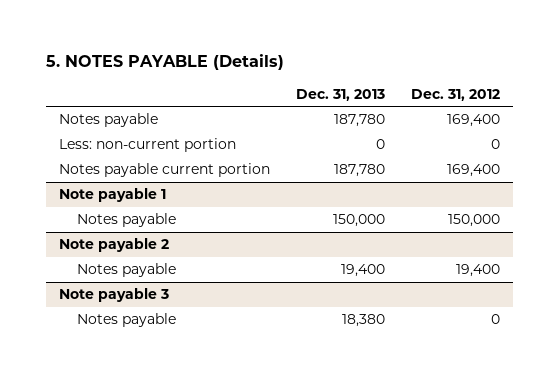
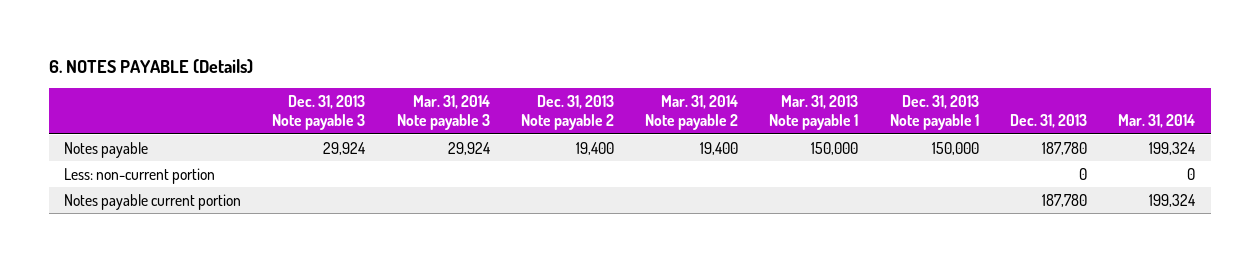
[45,54,284,71] 5. NOTES PAYABLE (Details) -> [48,58,253,74] 6. NOTES PAYABLE (Details)
[411,88,501,101] Dec. 31, 2012 -> none
none -> [272,94,366,131] Dec. 31, 2013 Note payable 3
none -> [396,94,490,131] Mar. 31, 2014 Note payable 3
none -> [520,94,614,131] Dec. 31, 2013 Note payable 2
none -> [645,94,739,131] Mar. 31, 2014 Note payable 2
none -> [769,94,859,131] Mar. 31, 2013 Note payable 1
none -> [889,94,979,131] Dec. 31, 2013 Note payable 1
none -> [1118,114,1196,129] Mar. 31, 2014
[58,188,166,203] Note payable 1 -> none
[77,213,177,228] Notes payable -> none
[58,238,169,253] Note payable 2 -> none
[77,263,177,278] Notes payable -> none
[58,288,169,303] Note payable 3 -> none
[77,313,177,328] Notes payable -> none

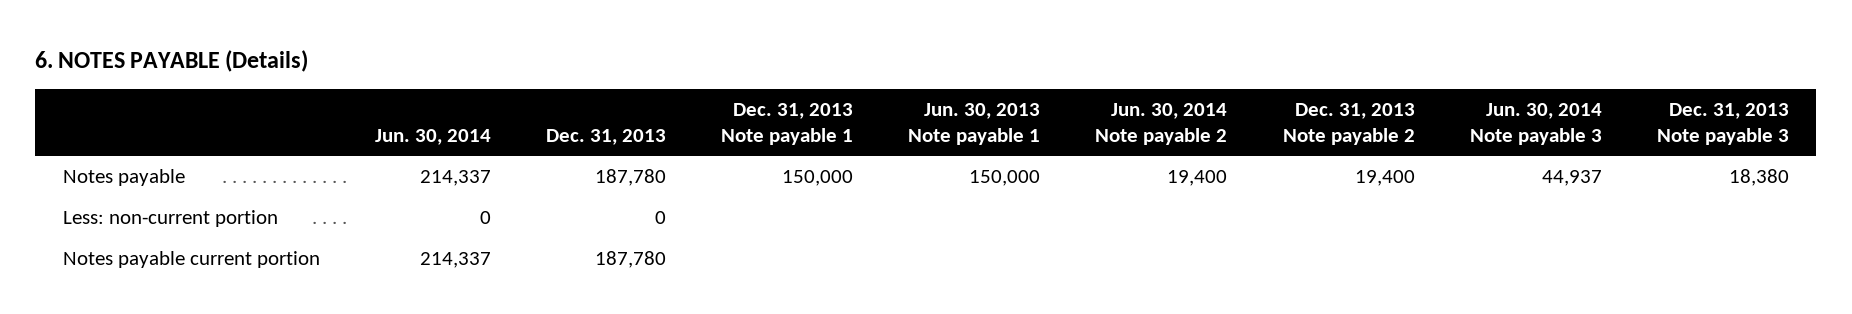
[396,94,490,131] Mar. 31, 2014 Note payable 3 -> none
[645,94,739,131] Mar. 31, 2014 Note payable 2 -> none
[769,94,859,131] Mar. 31, 2013 Note payable 1 -> none
[1118,114,1196,129] Mar. 31, 2014 -> none
none -> [375,128,492,145] Jun. 30, 2014
none -> [908,103,1041,145] Jun. 30, 2013 Note payable 1
none -> [1095,103,1228,145] Jun. 30, 2014 Note payable 2
none -> [1469,103,1602,145] Jun. 30, 2014 Note payable 3
[323,141,367,155] 29,924 -> [1728,169,1789,187] 18,380

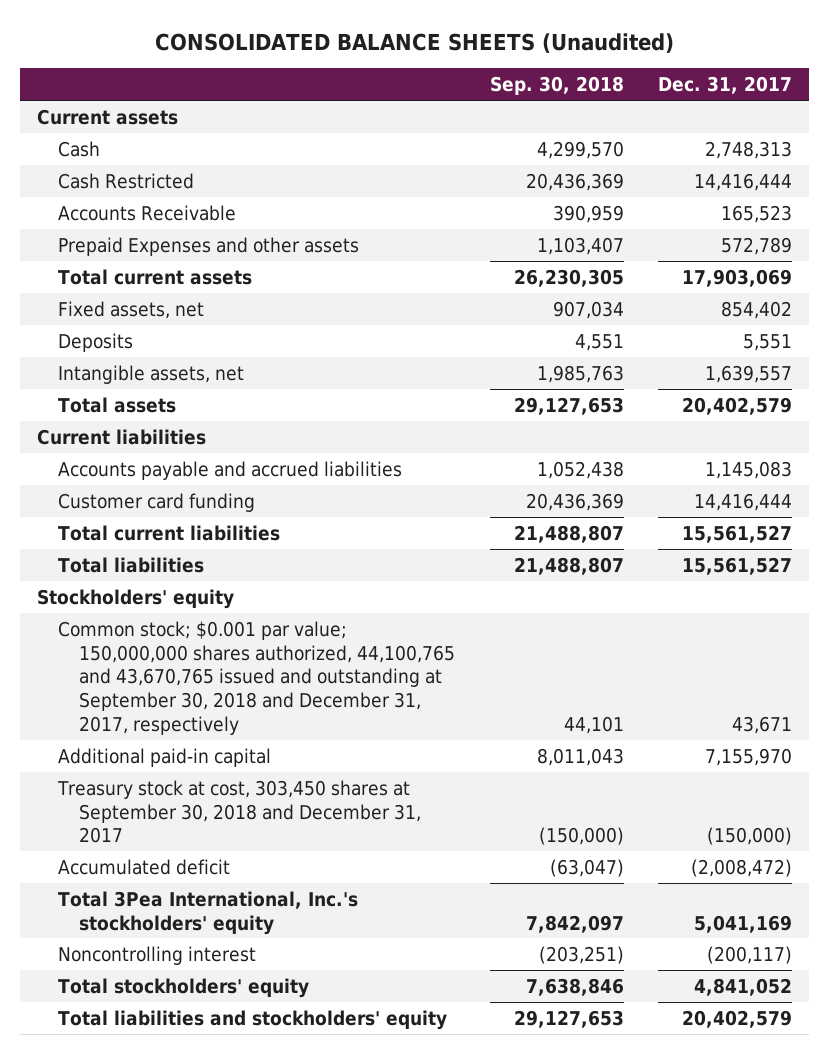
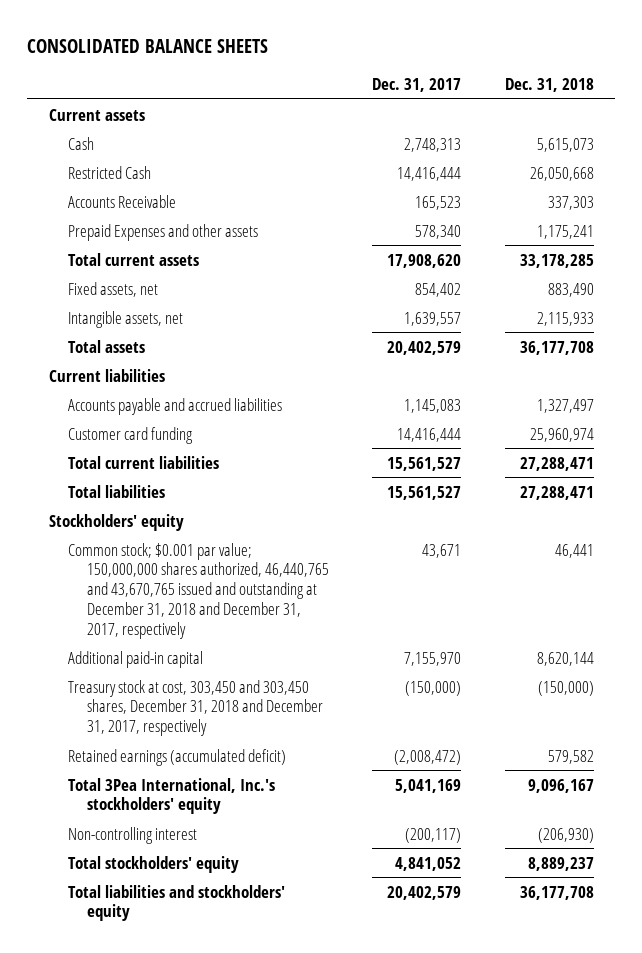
[155,32,675,53] CONSOLIDATED BALANCE SHEETS (Unaudited) -> [27,39,269,54] CONSOLIDATED BALANCE SHEETS
[489,76,624,96] Sep. 30, 2018 -> none
none -> [504,78,594,93] Dec. 31, 2018
[58,172,195,189] Cash Restricted -> [68,165,152,179] Restricted Cash
[720,236,792,255] 572,789 -> [415,224,462,239] 578,340
[681,268,792,287] 17,903,069 -> [387,253,462,268] 17,908,620
[58,332,134,352] Deposits -> none
[58,620,456,736] Common stock; $0.001 par value; 150,000,000 shares authorized, 44,100,765 and 43,670,765 issued and outstanding at September 30, 2018 and December 31, 2017, respectively -> [68,542,330,639] Common stock; $0.001 par value; 150,000,000 shares authorized, 46,440,765 and 43,670,765 issued and outstanding at December 31, 2018 and December 31, 2017, respectively
[57,779,422,844] Treasury stock at cost, 303,450 shares at September 30, 2018 and December 31, 2017 -> [68,679,324,737] Treasury stock at cost, 303,450 and 303,450 shares, December 31, 2018 and December 31, 2017, respectively
[58,858,231,875] Accumulated deficit -> [68,748,287,766] Retained earnings (accumulated deficit)
[58,945,257,965] Noncontrolling interest -> [68,826,198,844] Non-controlling interest

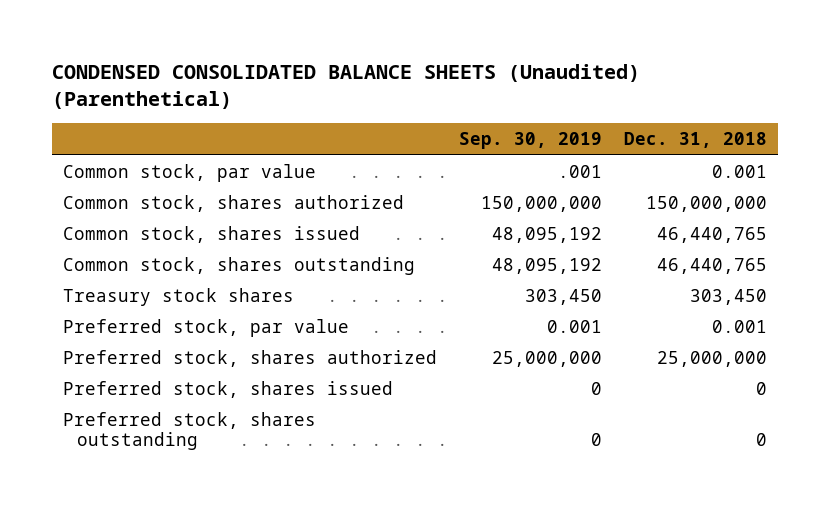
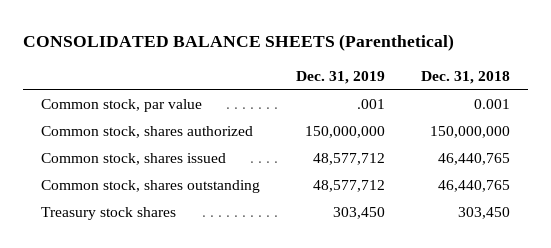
[51,63,640,109] CONDENSED CONSOLIDATED BALANCE SHEETS (Unaudited) (Parenthetical) -> [22,33,454,51] CONSOLIDATED BALANCE SHEETS (Parenthetical)
[458,132,602,150] Sep. 30, 2019 -> none
none -> [296,70,386,84] Dec. 31, 2019
[62,318,349,337] Preferred stock, par value -> none
[62,349,437,367] Preferred stock, shares authorized -> none
[62,380,393,398] Preferred stock, shares issued -> none
[62,411,316,451] Preferred stock, shares outstanding -> none

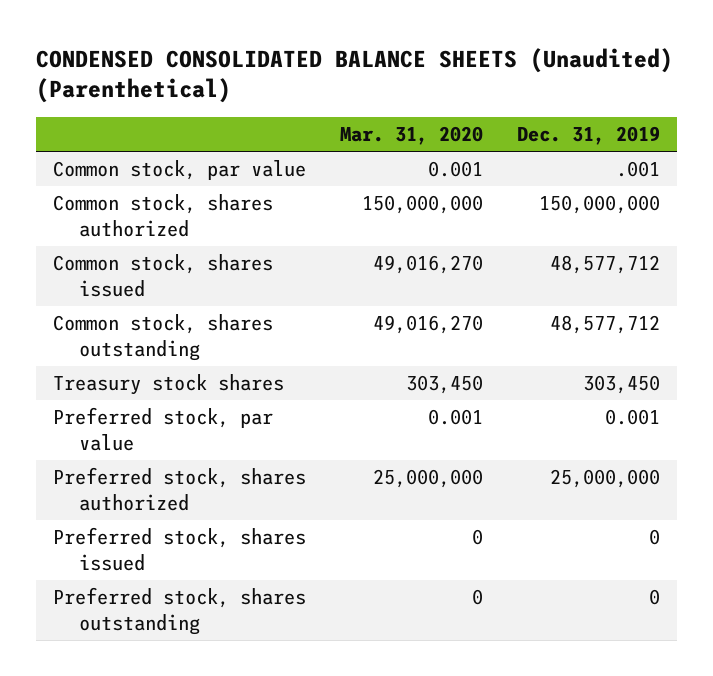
[22,33,454,51] CONSOLIDATED BALANCE SHEETS (Parenthetical) -> [35,47,673,104] CONDENSED CONSOLIDATED BALANCE SHEETS (Unaudited) (Parenthetical)
[421,70,511,84] Dec. 31, 2018 -> none
none -> [340,126,484,146] Mar. 31, 2020
none -> [52,406,273,451] Preferred stock, par value
none -> [52,466,306,511] Preferred stock, shares authorized
none -> [52,526,306,571] Preferred stock, shares issued
none -> [52,586,306,635] Preferred stock, shares outstanding

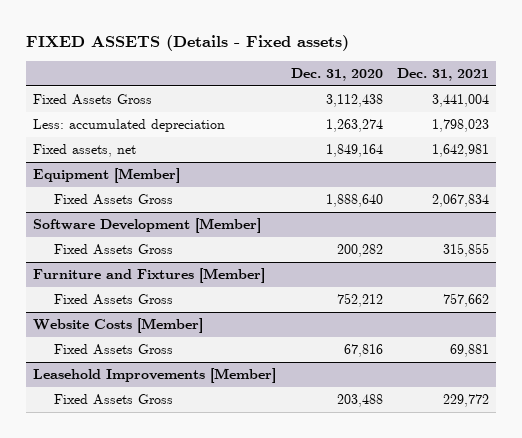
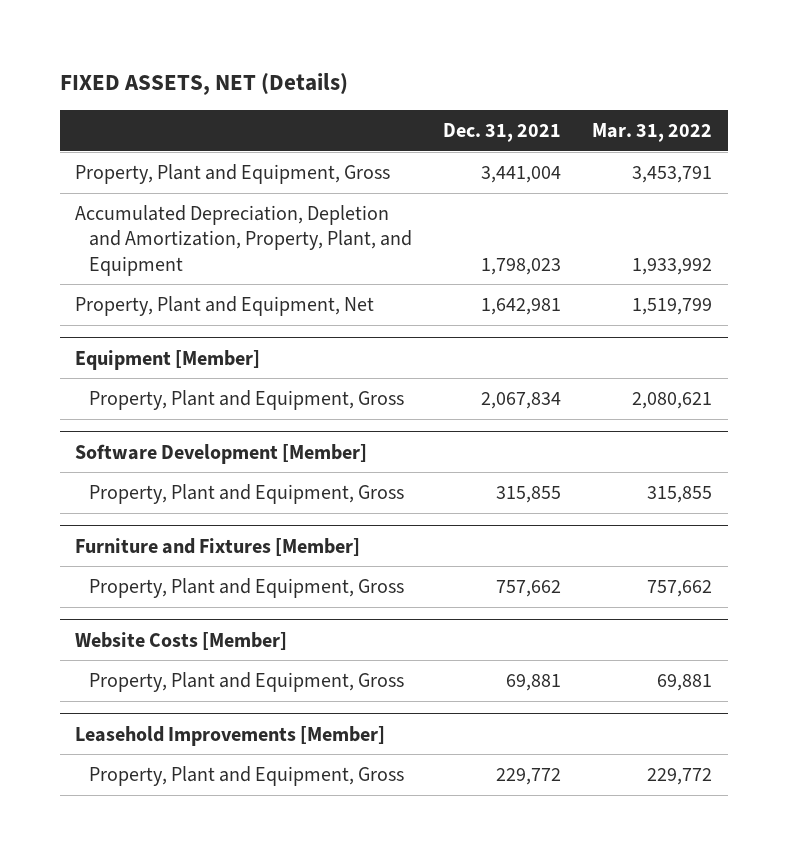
[26,35,350,52] FIXED ASSETS (Details - Fixed assets) -> [59,73,348,96] FIXED ASSETS, NET (Details)
[290,68,383,82] Dec. 31, 2020 -> none
none -> [592,123,713,143] Mar. 31, 2022
[33,93,153,105] Fixed Assets Gross -> [75,163,391,184] Property, Plant and Equipment, Gross
[33,118,226,132] Less: accumulated depreciation -> [75,204,413,276] Accumulated Depreciation, Depletion and Amortization, Property, Plant, and Equipment
[33,143,137,157] Fixed assets, net -> [75,295,375,316] Property, Plant and Equipment, Net
[53,193,173,205] Fixed Assets Gross -> [89,389,405,410] Property, Plant and Equipment, Gross
[53,243,173,255] Fixed Assets Gross -> [89,483,405,504] Property, Plant and Equipment, Gross
[53,293,173,305] Fixed Assets Gross -> [89,577,405,598] Property, Plant and Equipment, Gross
[53,343,173,355] Fixed Assets Gross -> [89,671,405,692] Property, Plant and Equipment, Gross
[53,393,173,405] Fixed Assets Gross -> [89,765,405,786] Property, Plant and Equipment, Gross

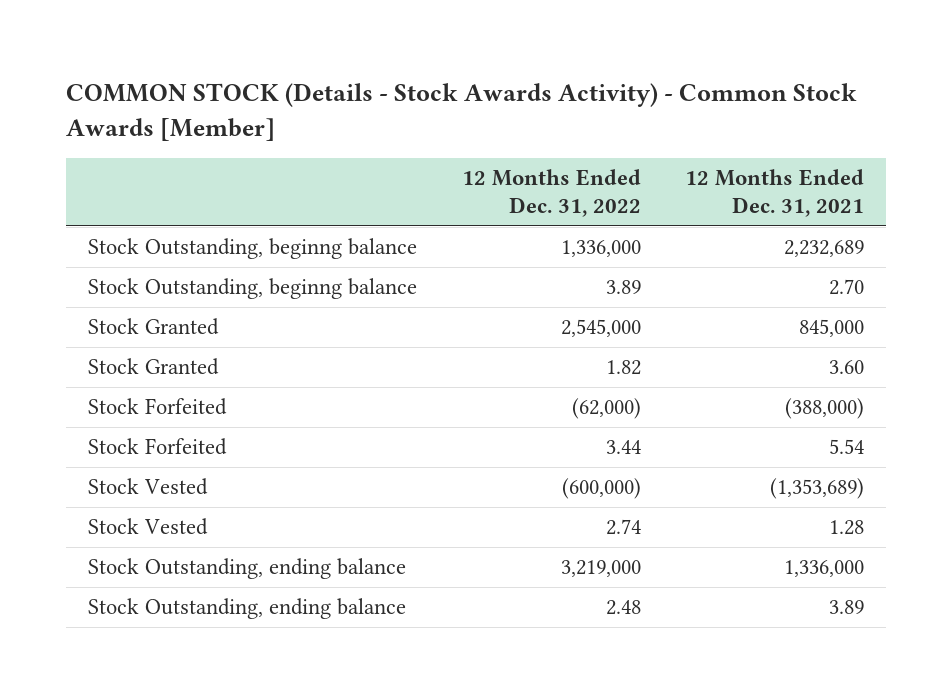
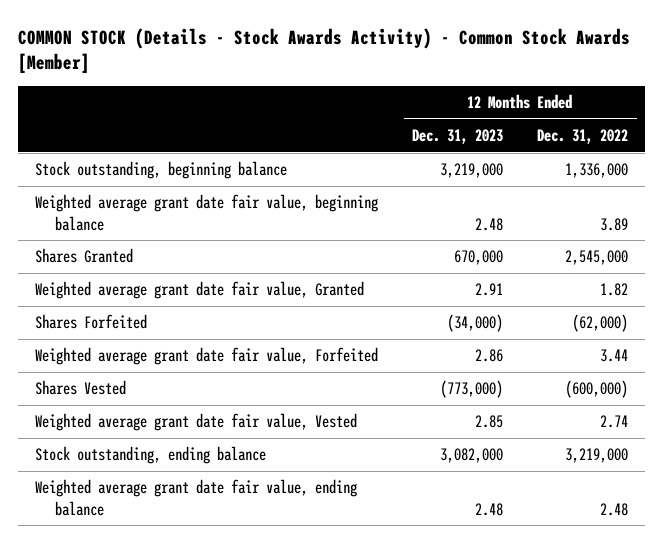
[684,169,864,217] 12 Months Ended Dec. 31, 2021 -> none
none -> [412,128,504,144] Dec. 31, 2023
[88,238,418,260] Stock Outstanding, beginng balance -> [34,161,287,180] Stock outstanding, beginning balance
[88,278,418,300] Stock Outstanding, beginng balance -> [34,194,378,231] Weighted average grant date fair value, beginning balance
[88,318,220,336] Stock Granted -> [34,248,133,264] Shares Granted
[88,358,220,376] Stock Granted -> [34,281,364,300] Weighted average grant date fair value, Granted
[88,398,228,416] Stock Forfeited -> [34,314,147,330] Shares Forfeited
[88,438,228,456] Stock Forfeited -> [34,347,378,366] Weighted average grant date fair value, Forfeited
[88,478,209,496] Stock Vested -> [34,380,126,396] Shares Vested
[88,518,209,536] Stock Vested -> [34,413,357,432] Weighted average grant date fair value, Vested
[88,558,407,580] Stock Outstanding, ending balance -> [34,446,266,465] Stock outstanding, ending balance
[88,598,407,620] Stock Outstanding, ending balance -> [34,479,357,516] Weighted average grant date fair value, ending balance

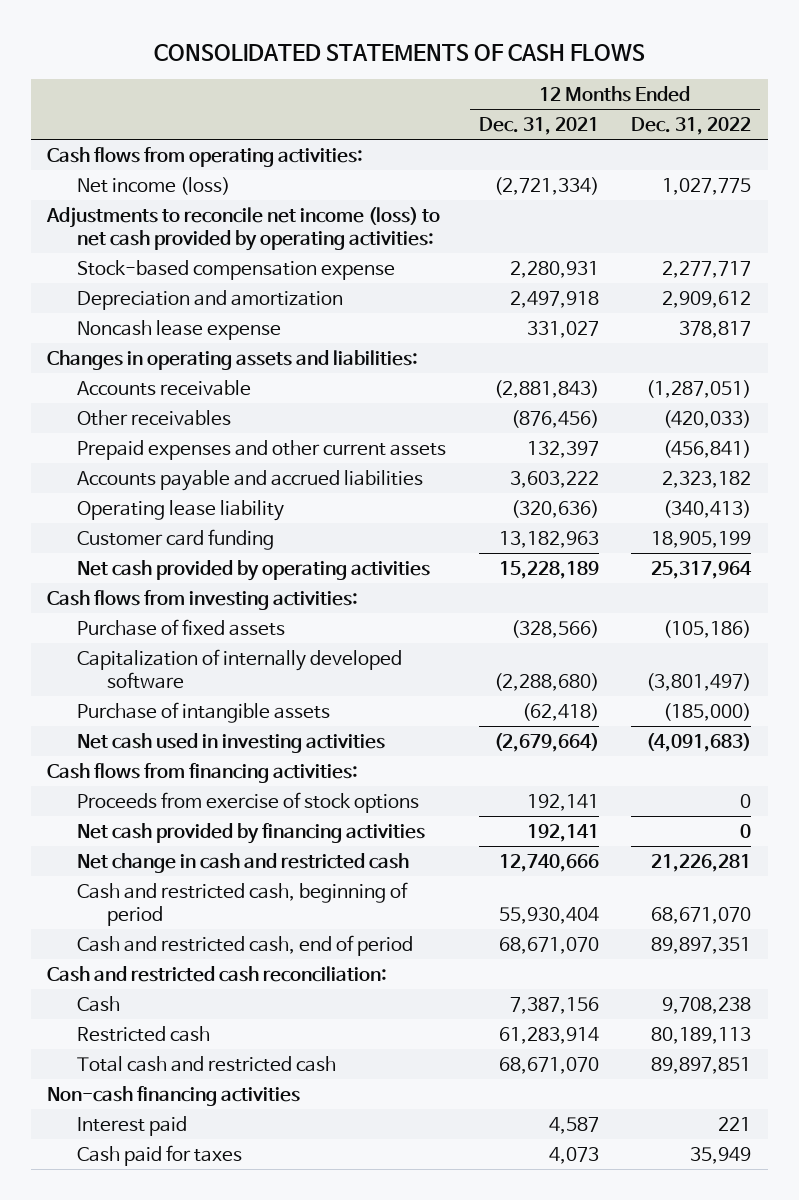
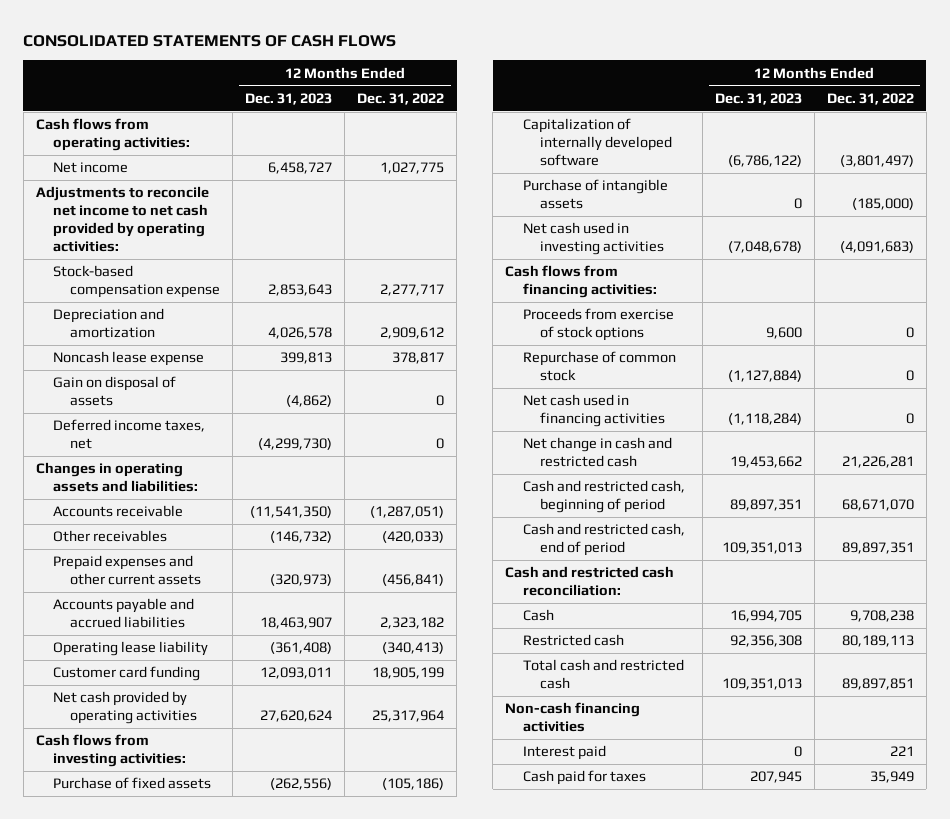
[478,116,599,135] Dec. 31, 2021 -> none
none -> [245,92,333,105] Dec. 31, 2023
[76,176,230,195] Net income (loss) -> [53,162,129,174] Net income
[46,206,441,251] Adjustments to reconcile net income (loss) to net cash provided by operating activities: -> [35,186,209,253] Adjustments to reconcile net income to net cash provided by operating activities:
none -> [53,376,177,407] Gain on disposal of assets
none -> [53,419,206,450] Deferred income taxes, net
none -> [522,351,676,382] Repurchase of common stock
[76,822,425,844] Net cash provided by financing activities -> [522,394,665,428] Net cash used in financing activities

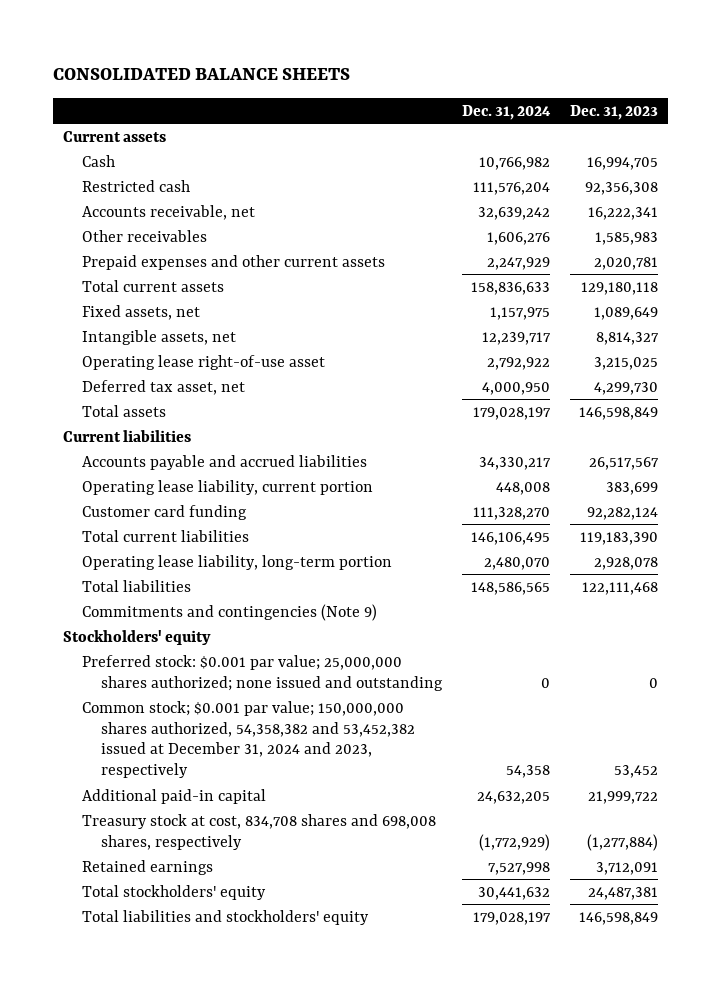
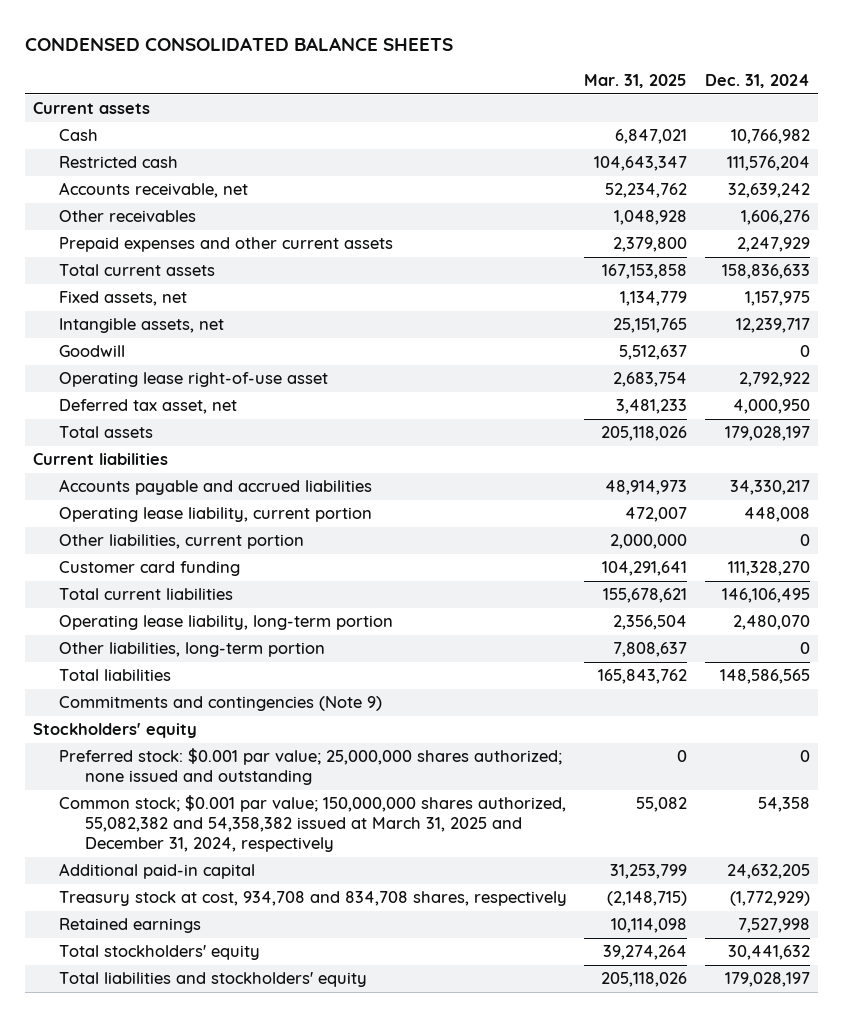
[52,68,350,81] CONSOLIDATED BALANCE SHEETS -> [24,36,453,51] CONDENSED CONSOLIDATED BALANCE SHEETS
[569,104,658,120] Dec. 31, 2023 -> none
none -> [584,74,688,89] Mar. 31, 2025
none -> [59,345,126,358] Goodwill
none -> [59,534,305,550] Other liabilities, current portion
none -> [59,642,326,658] Other liabilities, long-term portion
[81,700,415,779] Common stock; $0.001 par value; 150,000,000 shares authorized, 54,358,382 and 53,452,382 issued at December 31, 2024 and 2023, respectively -> [59,795,567,853] Common stock; $0.001 par value; 150,000,000 shares authorized, 55,082,382 and 54,358,382 issued at March 31, 2025 and December 31, 2024, respectively
[81,813,436,850] Treasury stock at cost, 834,708 shares and 698,008 shares, respectively -> [59,891,568,907] Treasury stock at cost, 934,708 and 834,708 shares, respectively

